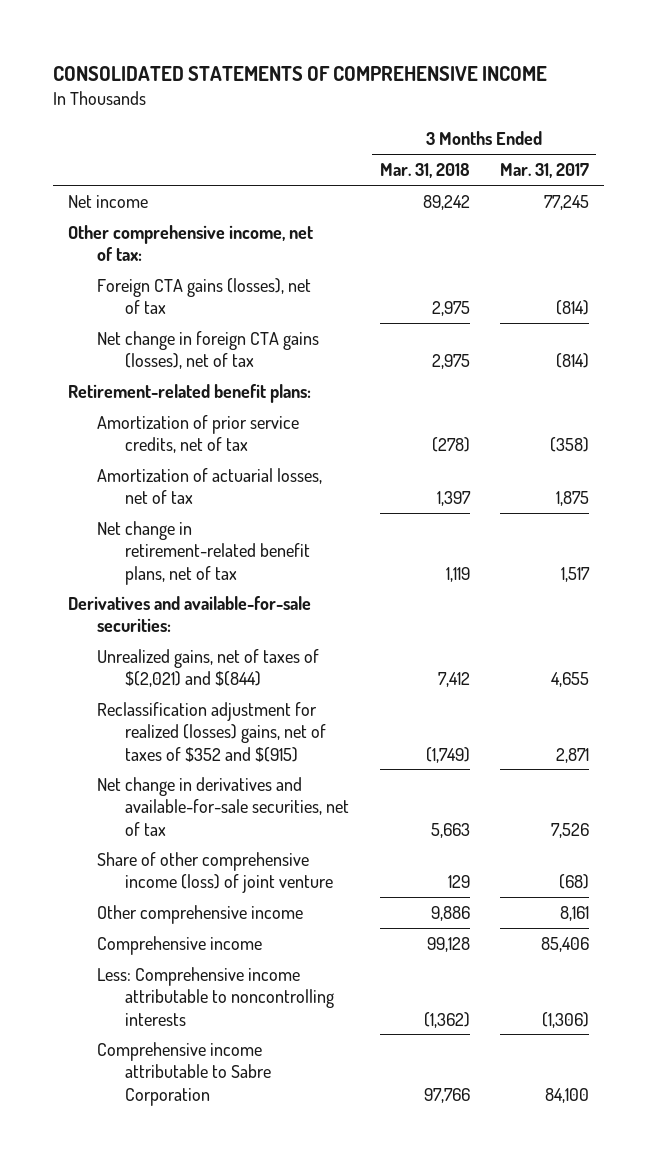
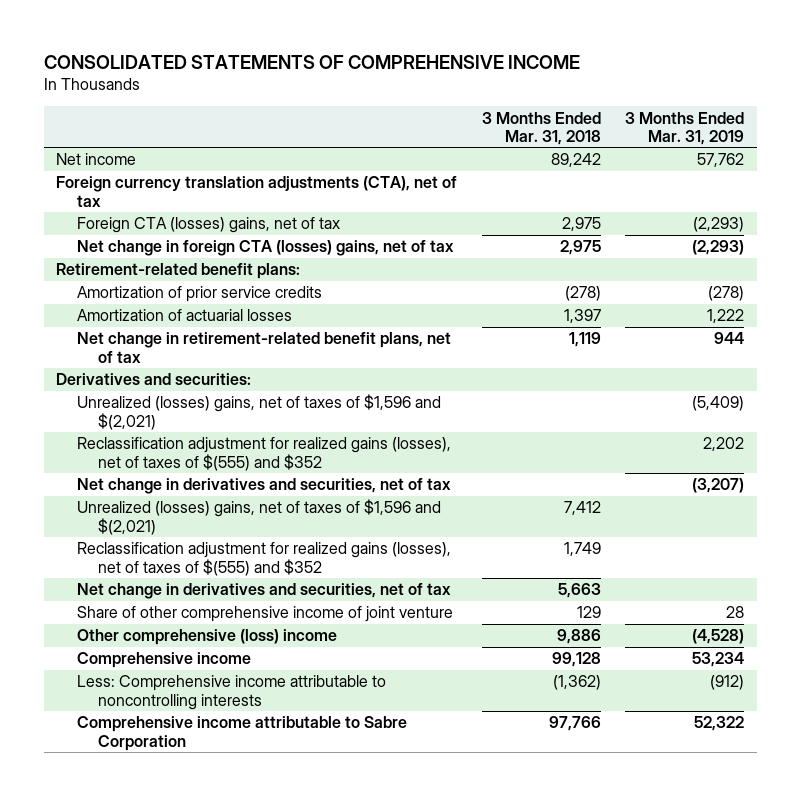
[499,163,589,179] Mar. 31, 2017 -> none
none -> [625,111,745,145] 3 Months Ended Mar. 31, 2019
[67,225,313,262] Other comprehensive income, net of tax: -> none
none -> [56,176,458,207] Foreign currency translation adjustments (CTA), net of tax
[96,278,311,315] Foreign CTA gains (losses), net of tax -> [77,217,341,234] Foreign CTA (losses) gains, net of tax
[96,331,319,370] Net change in foreign CTA gains (losses), net of tax -> [77,240,455,257] Net change in foreign CTA (losses) gains, net of tax
[96,415,299,454] Amortization of prior service credits, net of tax -> [77,286,323,303] Amortization of prior service credits
[96,468,322,505] Amortization of actuarial losses, net of tax -> [77,309,293,322] Amortization of actuarial losses
[67,596,311,633] Derivatives and available-for-sale securities: -> [56,373,252,386] Derivatives and securities:
none -> [77,394,442,430] Unrealized (losses) gains, net of taxes of $1,596 and $(2,021)
none -> [77,437,452,471] Reclassification adjustment for realized gains (losses), net of taxes of $(555) and $352
none -> [77,478,452,495] Net change in derivatives and securities, net of tax
[96,649,319,688] Unrealized gains, net of taxes of $(2,021) and $(844) -> [77,499,442,535] Unrealized (losses) gains, net of taxes of $1,596 and $(2,021)
[96,702,327,762] Reclassification adjustment for realized (losses) gains, net of taxes of $352 and $(915) -> [77,542,452,576] Reclassification adjustment for realized gains (losses), net of taxes of $(555) and $352
[425,746,470,763] (1,749) -> [563,542,601,557] 1,749
[96,777,350,836] Net change in derivatives and available-for-sale securities, net of tax -> [77,583,452,600] Net change in derivatives and securities, net of tax
[96,852,334,894] Share of other comprehensive income (loss) of joint venture -> [77,606,454,623] Share of other comprehensive income of joint venture
[96,905,303,925] Other comprehensive income -> [77,629,338,646] Other comprehensive (loss) income

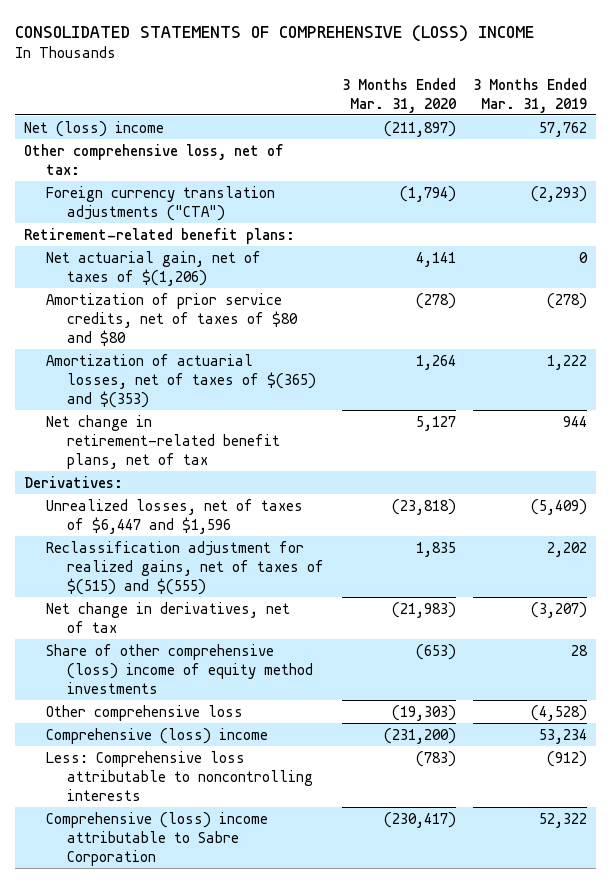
[43,54,580,69] CONSOLIDATED STATEMENTS OF COMPREHENSIVE INCOME -> [15,25,535,43] CONSOLIDATED STATEMENTS OF COMPREHENSIVE (LOSS) INCOME
[481,111,601,145] 3 Months Ended Mar. 31, 2018 -> none
none -> [341,77,456,113] 3 Months Ended Mar. 31, 2020
[56,176,458,207] Foreign currency translation adjustments (CTA), net of tax -> none
[77,240,455,257] Net change in foreign CTA (losses) gains, net of tax -> none
[56,153,137,166] Net income -> [23,120,164,137] Net (loss) income
none -> [23,143,283,175] Other comprehensive loss, net of tax:
[77,217,341,234] Foreign CTA (losses) gains, net of tax -> [45,185,275,221] Foreign currency translation adjustments ("CTA")
none -> [45,250,261,286] Net actuarial gain, net of taxes of $(1,206)
[77,286,323,303] Amortization of prior service credits -> [45,292,299,346] Amortization of prior service credits, net of taxes of $80 and $80
[77,309,293,322] Amortization of actuarial losses -> [45,353,317,408] Amortization of actuarial losses, net of taxes of $(365) and $(353)
[77,499,442,535] Unrealized (losses) gains, net of taxes of $1,596 and $(2,021) -> none
[77,542,452,576] Reclassification adjustment for realized gains (losses), net of taxes of $(555) and $352 -> none
[77,583,452,600] Net change in derivatives and securities, net of tax -> none
[56,373,252,386] Derivatives and securities: -> [23,475,123,488] Derivatives:
[77,394,442,430] Unrealized (losses) gains, net of taxes of $1,596 and $(2,021) -> [45,498,303,534] Unrealized losses, net of taxes of $6,447 and $1,596
[77,437,452,471] Reclassification adjustment for realized gains (losses), net of taxes of $(555) and $352 -> [45,540,325,595] Reclassification adjustment for realized gains, net of taxes of $(515) and $(555)
[77,478,452,495] Net change in derivatives and securities, net of tax -> [45,601,290,633] Net change in derivatives, net of tax
[77,606,454,623] Share of other comprehensive income of joint venture -> [45,643,314,694] Share of other comprehensive (loss) income of equity method investments
[77,629,338,646] Other comprehensive (loss) income -> [45,704,243,721] Other comprehensive loss
[77,652,252,669] Comprehensive income -> [45,727,268,744] Comprehensive (loss) income
[77,675,387,710] Less: Comprehensive income attributable to noncontrolling interests -> [45,750,314,801] Less: Comprehensive loss attributable to noncontrolling interests
[77,716,408,751] Comprehensive income attributable to Sabre Corporation -> [45,811,268,866] Comprehensive (loss) income attributable to Sabre Corporation

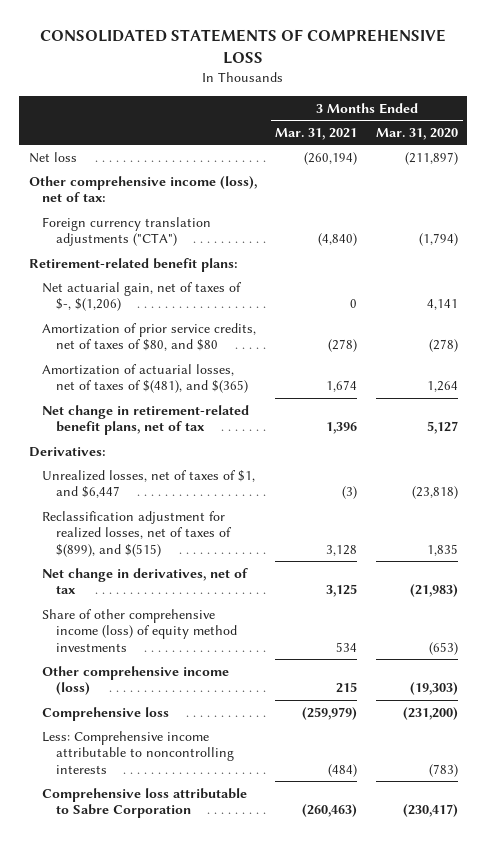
[15,25,535,43] CONSOLIDATED STATEMENTS OF COMPREHENSIVE (LOSS) INCOME -> [40,29,447,64] CONSOLIDATED STATEMENTS OF COMPREHENSIVE LOSS
[473,77,588,113] 3 Months Ended Mar. 31, 2019 -> none
none -> [275,127,358,140] Mar. 31, 2021
[23,120,164,137] Net (loss) income -> [28,151,77,163] Net loss
[23,143,283,175] Other comprehensive loss, net of tax: -> [28,175,257,203] Other comprehensive income (loss), net of tax:
[45,250,261,286] Net actuarial gain, net of taxes of $(1,206) -> [42,281,243,312] Net actuarial gain, net of taxes of $-, $(1,206)
[45,292,299,346] Amortization of prior service credits, net of taxes of $80 and $80 -> [42,322,257,352] Amortization of prior service credits, net of taxes of $80, and $80
[45,353,317,408] Amortization of actuarial losses, net of taxes of $(365) and $(353) -> [42,363,249,394] Amortization of actuarial losses, net of taxes of $(481), and $(365)
[45,498,303,534] Unrealized losses, net of taxes of $6,447 and $1,596 -> [42,469,256,499] Unrealized losses, net of taxes of $1, and $6,447
[45,540,325,595] Reclassification adjustment for realized gains, net of taxes of $(515) and $(555) -> [42,510,233,557] Reclassification adjustment for realized losses, net of taxes of $(899), and $(515)
[45,643,314,694] Share of other comprehensive (loss) income of equity method investments -> [42,608,238,652] Share of other comprehensive income (loss) of equity method investments
[45,704,243,721] Other comprehensive loss -> [42,665,230,696] Other comprehensive income (loss)
[45,727,268,744] Comprehensive (loss) income -> [42,706,170,721] Comprehensive loss
[45,750,314,801] Less: Comprehensive loss attributable to noncontrolling interests -> [42,730,235,774] Less: Comprehensive income attributable to noncontrolling interests
[45,811,268,866] Comprehensive (loss) income attributable to Sabre Corporation -> [42,787,248,819] Comprehensive loss attributable to Sabre Corporation

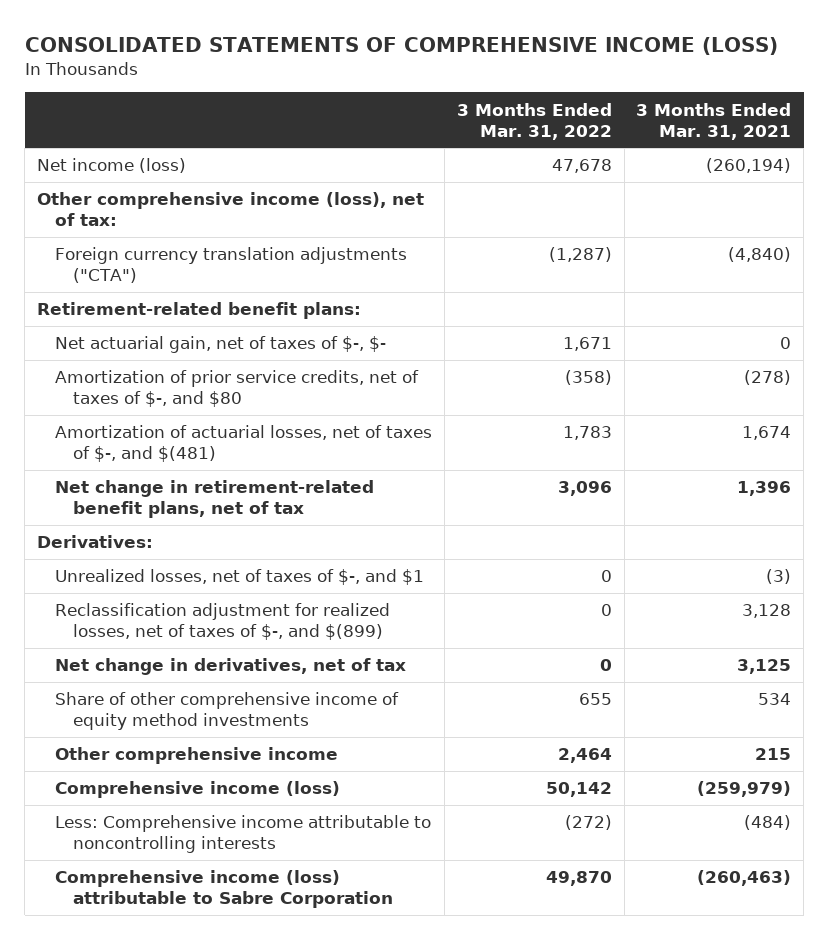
[40,29,447,64] CONSOLIDATED STATEMENTS OF COMPREHENSIVE LOSS -> [24,36,778,55] CONSOLIDATED STATEMENTS OF COMPREHENSIVE INCOME (LOSS)
[375,127,458,140] Mar. 31, 2020 -> none
none -> [456,102,612,140] 3 Months Ended Mar. 31, 2022
[28,151,77,163] Net loss -> [37,158,187,174] Net income (loss)
[42,281,243,312] Net actuarial gain, net of taxes of $-, $(1,206) -> [55,336,387,354] Net actuarial gain, net of taxes of $-, $-
[42,322,257,352] Amortization of prior service credits, net of taxes of $80, and $80 -> [55,370,420,408] Amortization of prior service credits, net of taxes of $-, and $80
[42,363,249,394] Amortization of actuarial losses, net of taxes of $(481), and $(365) -> [55,425,433,463] Amortization of actuarial losses, net of taxes of $-, and $(481)
[42,469,256,499] Unrealized losses, net of taxes of $1, and $6,447 -> [55,569,425,586] Unrealized losses, net of taxes of $-, and $1
[42,510,233,557] Reclassification adjustment for realized losses, net of taxes of $(899), and $(515) -> [55,603,391,641] Reclassification adjustment for realized losses, net of taxes of $-, and $(899)
[42,608,238,652] Share of other comprehensive income (loss) of equity method investments -> [55,692,400,731] Share of other comprehensive income of equity method investments
[42,665,230,696] Other comprehensive income (loss) -> [55,747,339,765] Other comprehensive income
[42,706,170,721] Comprehensive loss -> [55,781,341,799] Comprehensive income (loss)
[42,787,248,819] Comprehensive loss attributable to Sabre Corporation -> [55,870,394,909] Comprehensive income (loss) attributable to Sabre Corporation

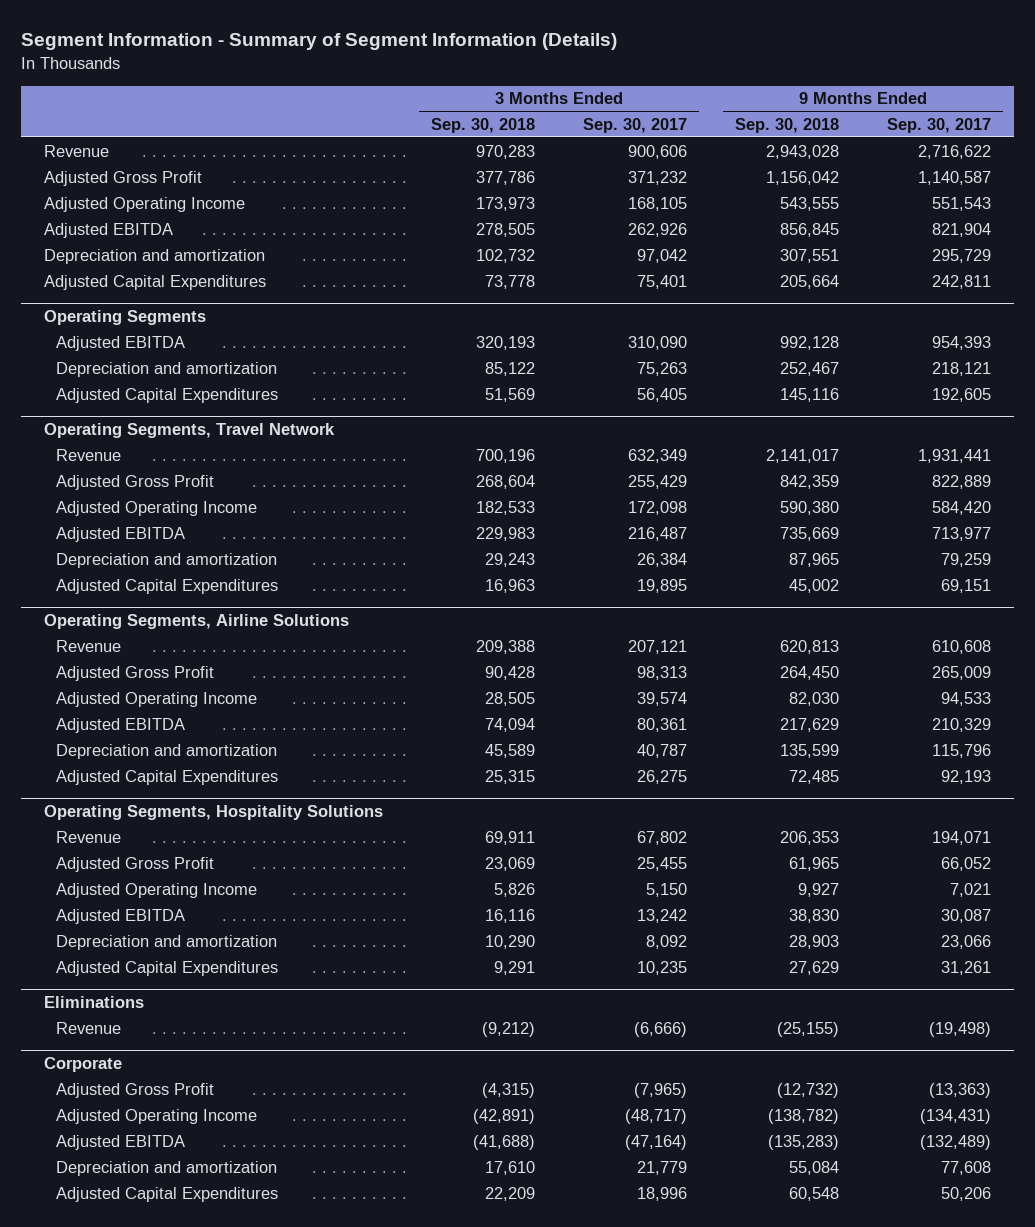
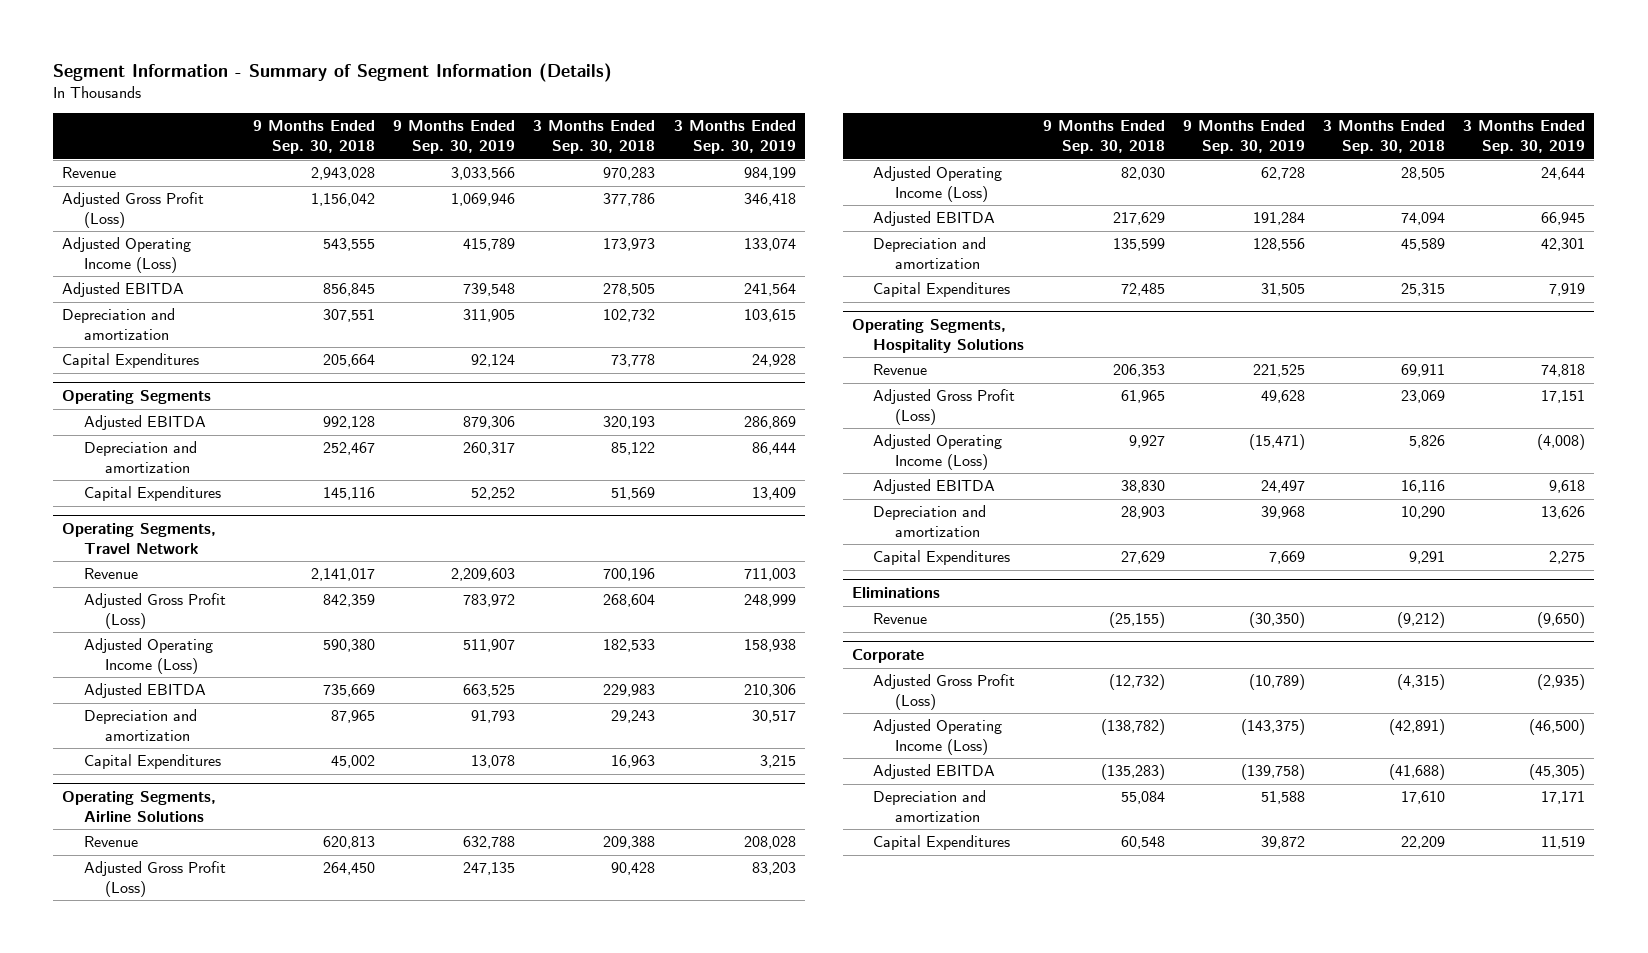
[583,117,688,133] Sep. 30, 2017 -> none
[886,117,991,133] Sep. 30, 2017 -> none
none -> [393,120,516,155] 9 Months Ended Sep. 30, 2019
none -> [673,120,796,155] 3 Months Ended Sep. 30, 2019
[44,170,203,186] Adjusted Gross Profit -> [62,192,205,228] Adjusted Gross Profit (Loss)
[44,196,246,212] Adjusted Operating Income -> [62,237,192,273] Adjusted Operating Income (Loss)
[44,274,267,290] Adjusted Capital Expenditures -> [62,353,200,369] Capital Expenditures
[56,387,279,403] Adjusted Capital Expenditures -> [83,486,221,502] Capital Expenditures
[56,474,215,490] Adjusted Gross Profit -> [83,593,226,629] Adjusted Gross Profit (Loss)
[56,500,258,516] Adjusted Operating Income -> [83,638,213,674] Adjusted Operating Income (Loss)
[56,578,279,594] Adjusted Capital Expenditures -> [83,754,221,770] Capital Expenditures
[56,665,215,681] Adjusted Gross Profit -> [83,861,226,897] Adjusted Gross Profit (Loss)
[56,691,258,707] Adjusted Operating Income -> [873,166,1003,202] Adjusted Operating Income (Loss)
[56,769,279,785] Adjusted Capital Expenditures -> [873,282,1011,298] Capital Expenditures
[56,856,215,872] Adjusted Gross Profit -> [873,389,1016,425] Adjusted Gross Profit (Loss)
[56,882,258,898] Adjusted Operating Income -> [873,434,1003,470] Adjusted Operating Income (Loss)
[56,960,279,976] Adjusted Capital Expenditures -> [873,550,1011,566] Capital Expenditures
[56,1082,215,1098] Adjusted Gross Profit -> [873,674,1016,710] Adjusted Gross Profit (Loss)
[56,1108,258,1124] Adjusted Operating Income -> [873,719,1003,755] Adjusted Operating Income (Loss)
[56,1186,279,1202] Adjusted Capital Expenditures -> [873,835,1011,851] Capital Expenditures

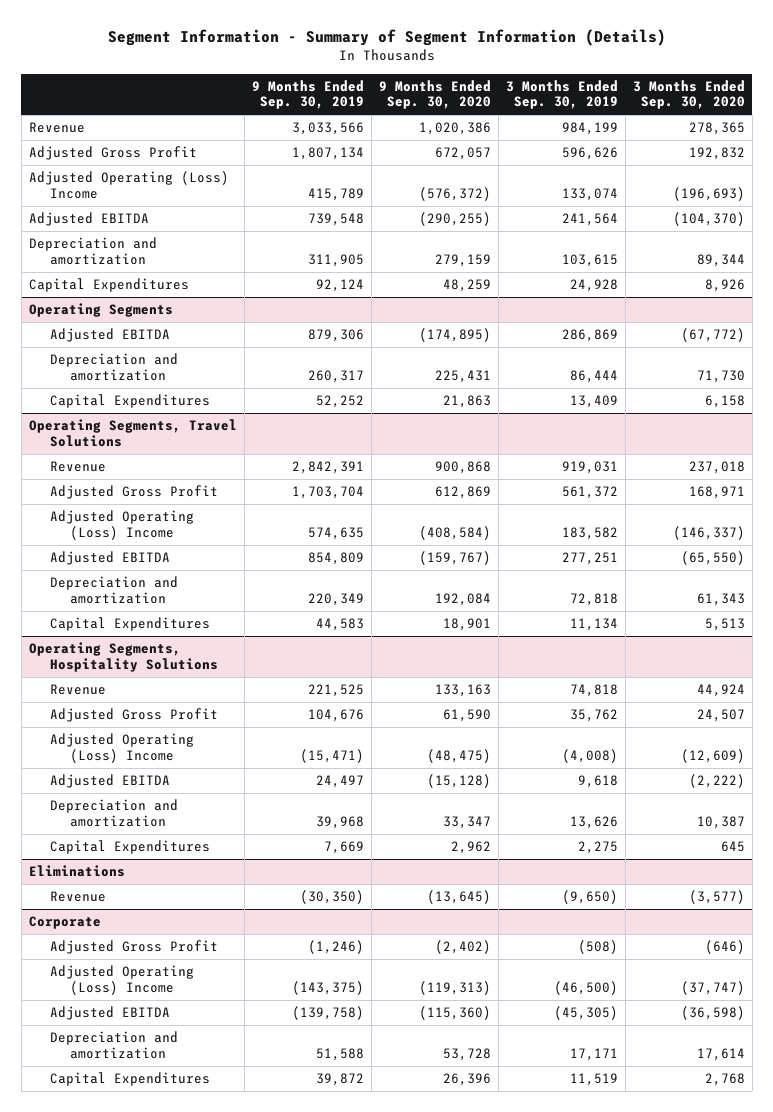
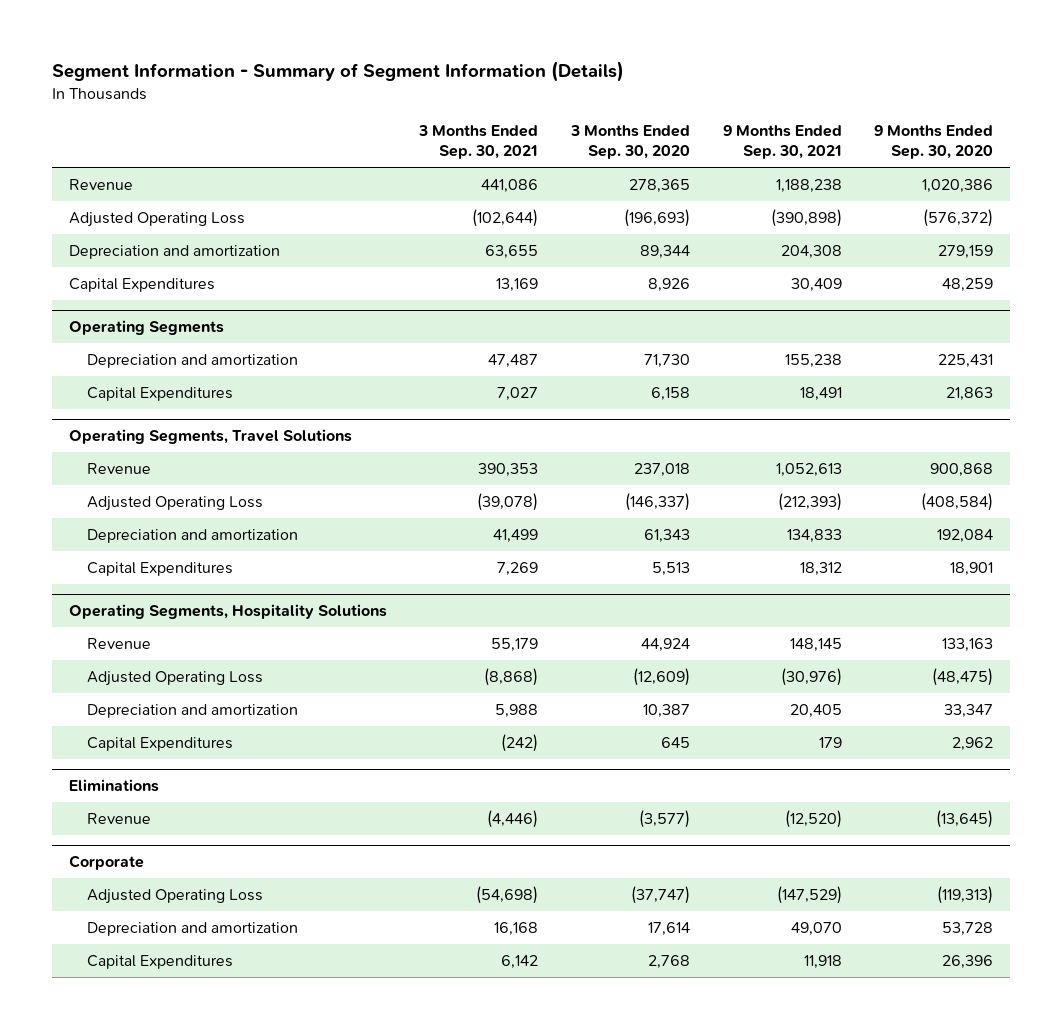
[251,79,364,110] 9 Months Ended Sep. 30, 2019 -> none
[505,79,618,110] 3 Months Ended Sep. 30, 2019 -> none
none -> [418,125,539,160] 3 Months Ended Sep. 30, 2021
none -> [722,125,842,160] 9 Months Ended Sep. 30, 2021
[28,146,197,161] Adjusted Gross Profit -> none
[28,212,149,227] Adjusted EBITDA -> none
[28,171,229,199] Adjusted Operating (Loss) Income -> [68,211,245,227] Adjusted Operating Loss
[49,328,170,343] Adjusted EBITDA -> none
[49,485,218,500] Adjusted Gross Profit -> none
[49,551,170,566] Adjusted EBITDA -> none
[49,510,194,540] Adjusted Operating (Loss) Income -> [87,495,264,511] Adjusted Operating Loss
[49,708,218,723] Adjusted Gross Profit -> none
[49,774,170,789] Adjusted EBITDA -> none
[49,733,194,763] Adjusted Operating (Loss) Income -> [87,670,264,686] Adjusted Operating Loss
[49,940,218,955] Adjusted Gross Profit -> none
[49,1006,170,1021] Adjusted EBITDA -> none
[49,965,194,995] Adjusted Operating (Loss) Income -> [87,888,264,904] Adjusted Operating Loss

